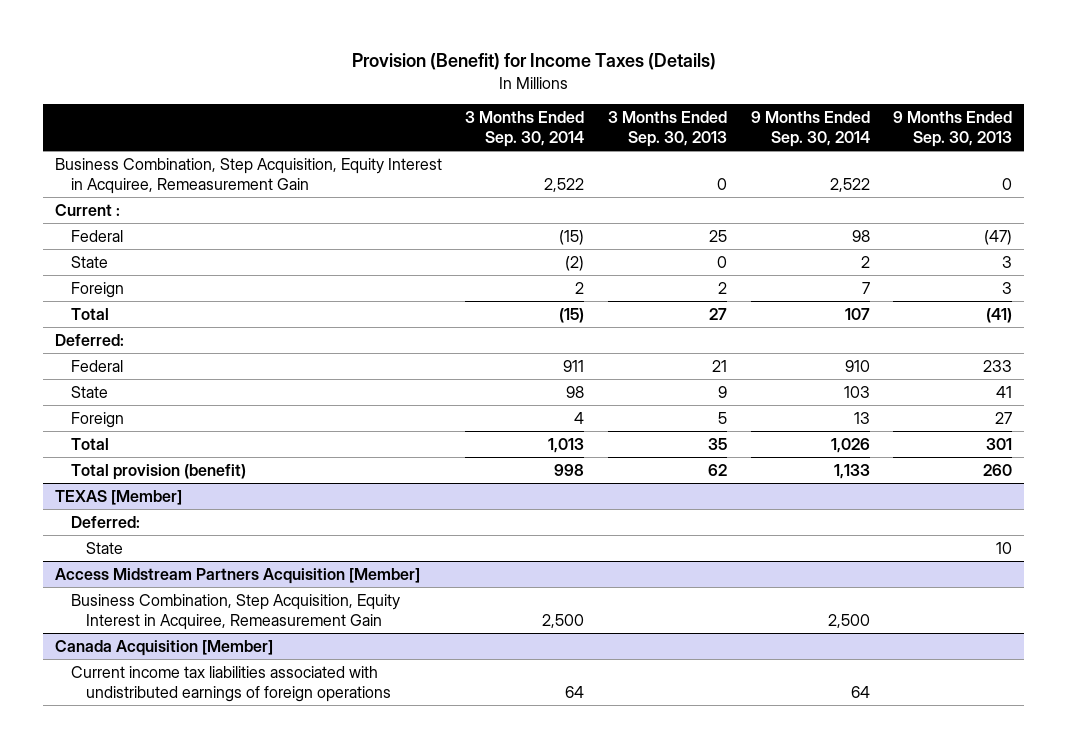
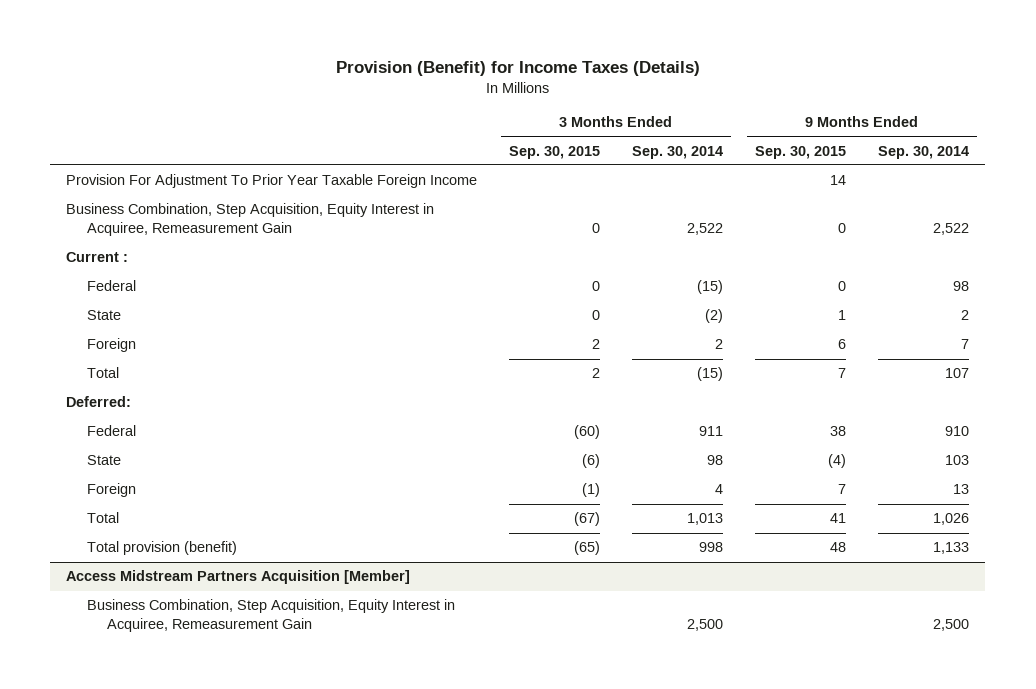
[608,111,728,148] 3 Months Ended Sep. 30, 2013 -> none
[893,111,1013,148] 9 Months Ended Sep. 30, 2013 -> none
none -> [509,145,601,159] Sep. 30, 2015
none -> [755,145,847,159] Sep. 30, 2015
none -> [66,174,478,189] Provision For Adjustment To Prior Year Taxable Foreign Income
[54,489,182,505] TEXAS [Member] -> none
[70,515,140,528] Deferred: -> none
[86,541,124,554] State -> none
[54,639,273,656] Canada Acquisition [Member] -> none
[70,665,392,702] Current income tax liabilities associated with undistributed earnings of foreign operations -> none

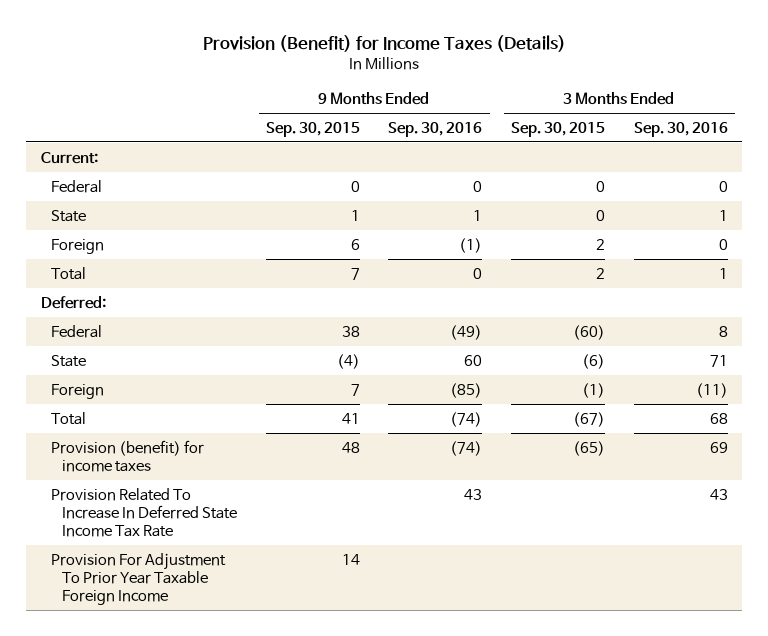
[632,145,724,159] Sep. 30, 2014 -> none
[878,145,970,159] Sep. 30, 2014 -> none
none -> [388,121,483,137] Sep. 30, 2016
none -> [633,121,728,137] Sep. 30, 2016
[66,203,435,237] Business Combination, Step Acquisition, Equity Interest in Acquiree, Remeasurement Gain -> none
[66,252,129,263] Current : -> [40,151,98,164] Current:
[66,570,411,585] Access Midstream Partners Acquisition [Member] -> none
[86,599,455,633] Business Combination, Step Acquisition, Equity Interest in Acquiree, Remeasurement Gain -> none
[86,541,237,556] Total provision (benefit) -> [51,439,205,472] Provision (benefit) for income taxes
none -> [51,487,238,538] Provision Related To Increase In Deferred State Income Tax Rate
[66,174,478,189] Provision For Adjustment To Prior Year Taxable Foreign Income -> [51,552,227,606] Provision For Adjustment To Prior Year Taxable Foreign Income

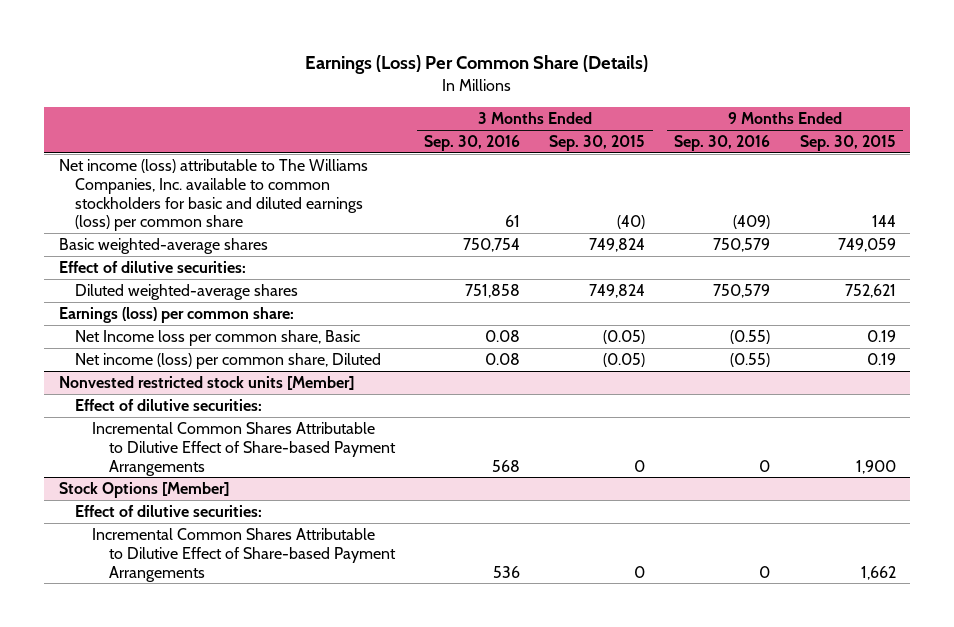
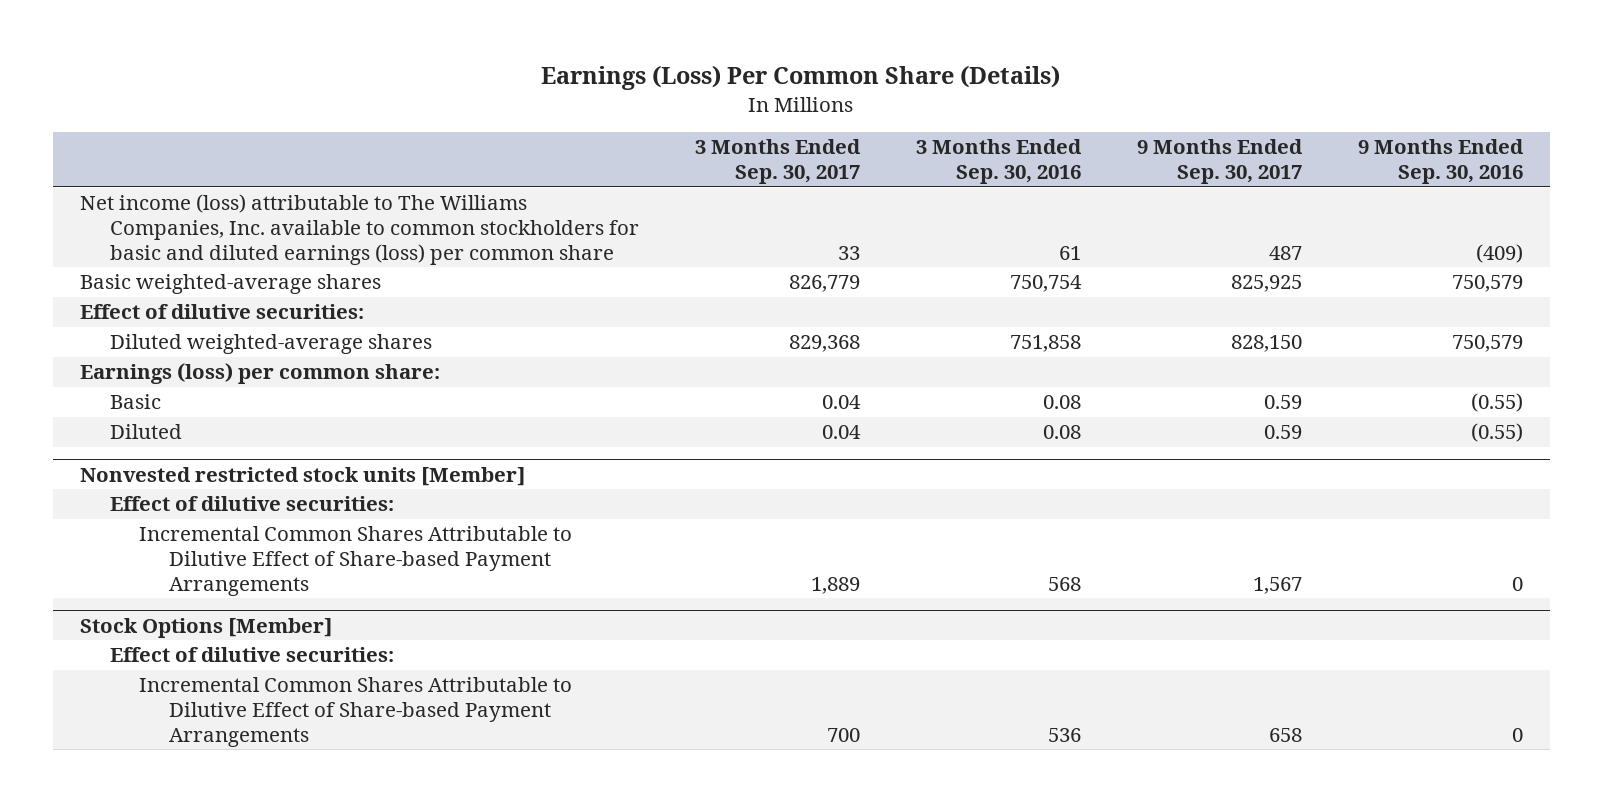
[549,135,646,152] Sep. 30, 2015 -> none
[799,135,896,152] Sep. 30, 2015 -> none
none -> [694,139,861,185] 3 Months Ended Sep. 30, 2017
none -> [1136,139,1303,185] 9 Months Ended Sep. 30, 2017
[75,330,361,347] Net Income loss per common share, Basic -> [109,394,161,410] Basic
[75,353,382,370] Net income (loss) per common share, Diluted -> [109,424,182,440] Diluted

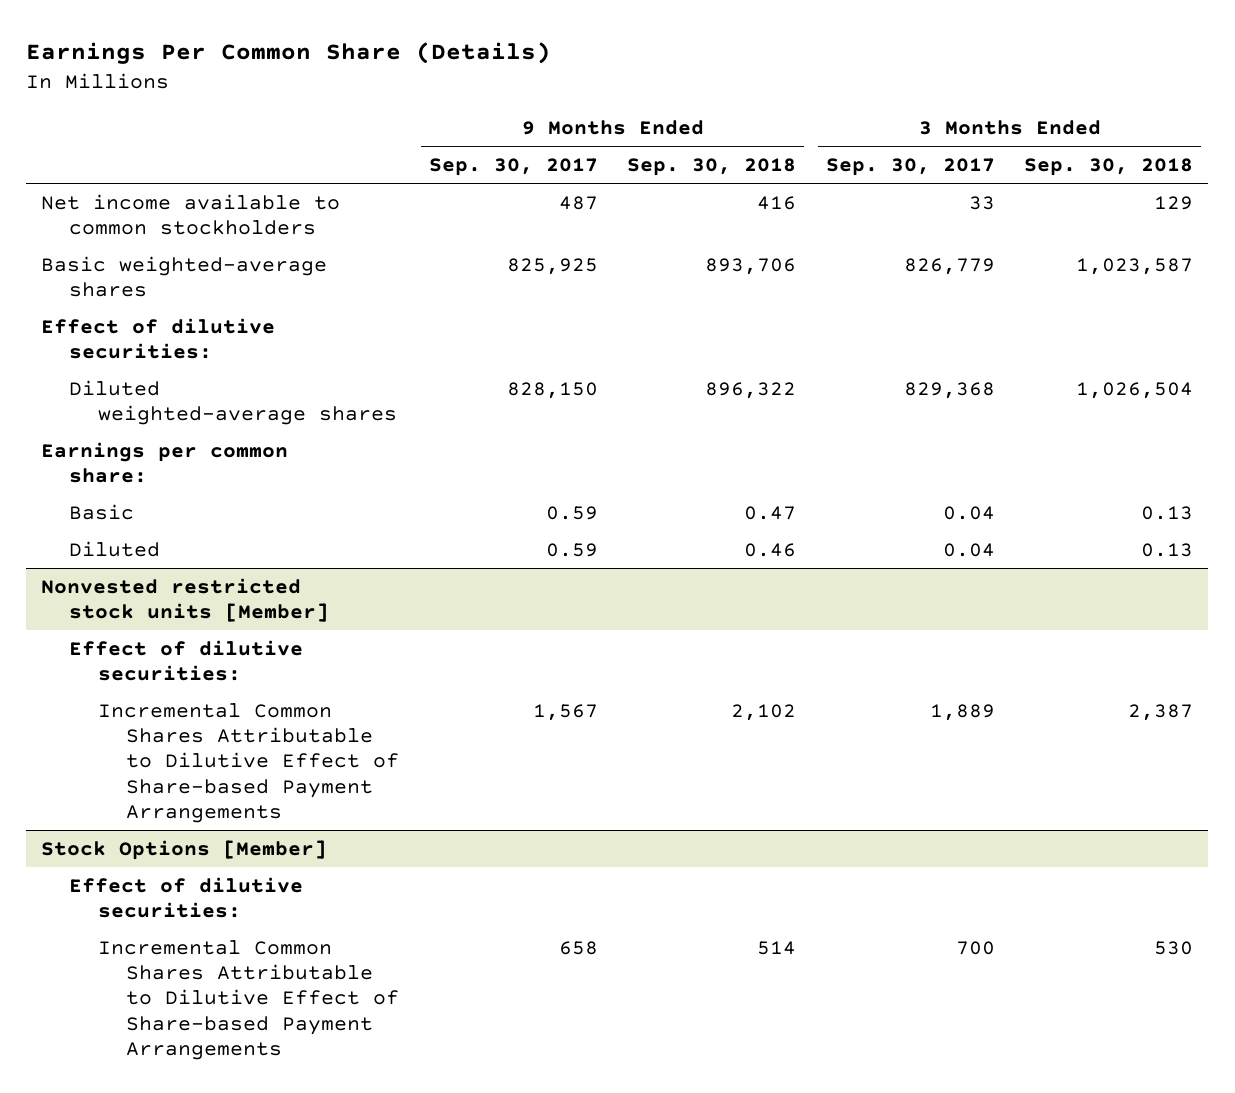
[541,65,1061,91] Earnings (Loss) Per Common Share (Details) -> [26,42,552,65] Earnings Per Common Share (Details)
[915,139,1082,185] 3 Months Ended Sep. 30, 2016 -> none
[1357,139,1524,185] 9 Months Ended Sep. 30, 2016 -> none
none -> [627,158,797,177] Sep. 30, 2018
none -> [1024,158,1194,177] Sep. 30, 2018
[80,194,639,265] Net income (loss) attributable to The Williams Companies, Inc. available to common stockholders for basic and diluted earnings (loss) per common share -> [41,193,341,236] Net income available to common stockholders
[80,363,441,385] Earnings (loss) per common share: -> [41,441,289,484] Earnings per common share:

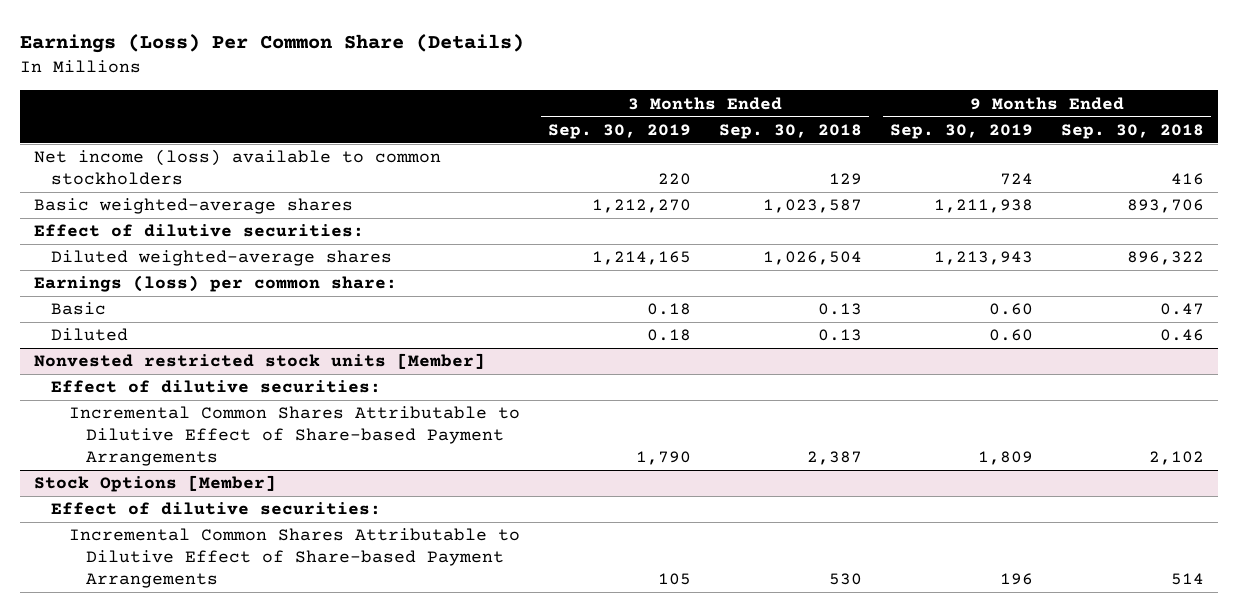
[26,42,552,65] Earnings Per Common Share (Details) -> [20,34,525,54] Earnings (Loss) Per Common Share (Details)
[428,158,598,177] Sep. 30, 2017 -> none
[825,158,995,177] Sep. 30, 2017 -> none
none -> [547,123,691,139] Sep. 30, 2019
none -> [889,123,1033,139] Sep. 30, 2019
[41,193,341,236] Net income available to common stockholders -> [34,149,442,186] Net income (loss) available to common stockholders
[41,441,289,484] Earnings per common share: -> [34,275,398,293] Earnings (loss) per common share:

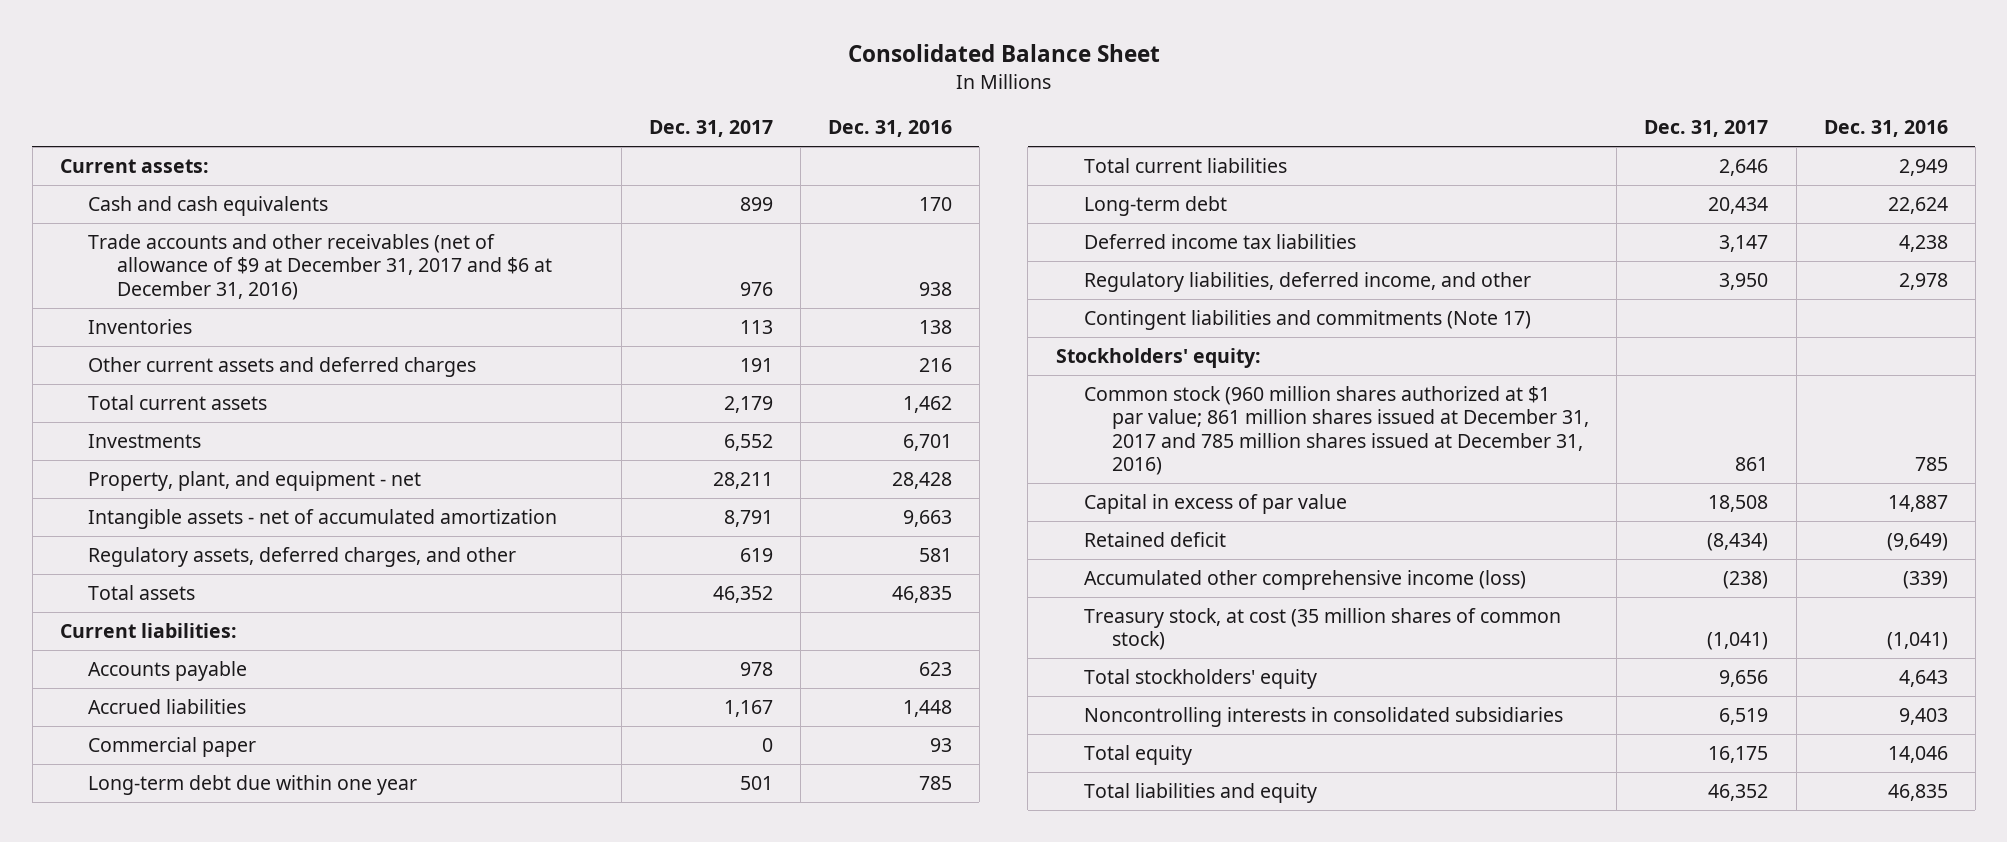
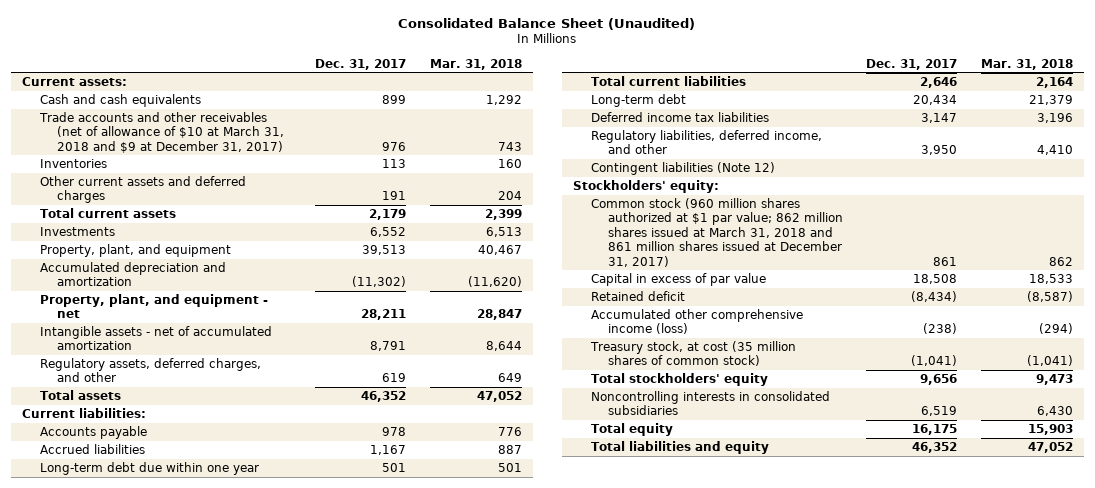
[847,44,1160,63] Consolidated Balance Sheet -> [398,18,696,31] Consolidated Balance Sheet (Unaudited)
[827,120,952,138] Dec. 31, 2016 -> none
none -> [429,58,522,70] Mar. 31, 2018
[88,234,552,300] Trade accounts and other receivables (net of allowance of $9 at December 31, 2017 and $6 at December 31, 2016) -> [38,111,285,153] Trade accounts and other receivables (net of allowance of $10 at March 31, 2018 and $9 at December 31, 2017)
none -> [39,243,231,257] Property, plant, and equipment
none -> [39,261,226,287] Accumulated depreciation and amortization
[88,737,257,758] Commercial paper -> none
[1083,310,1531,331] Contingent liabilities and commitments (Note 17) -> [590,161,775,175] Contingent liabilities (Note 12)
[1083,386,1590,476] Common stock (960 million shares authorized at $1 par value; 861 million shares issued at December 31, 2017 and 785 million shares issued at December 31, 2016) -> [590,197,843,267] Common stock (960 million shares authorized at $1 par value; 862 million shares issued at March 31, 2018 and 861 million shares issued at December 31, 2017)

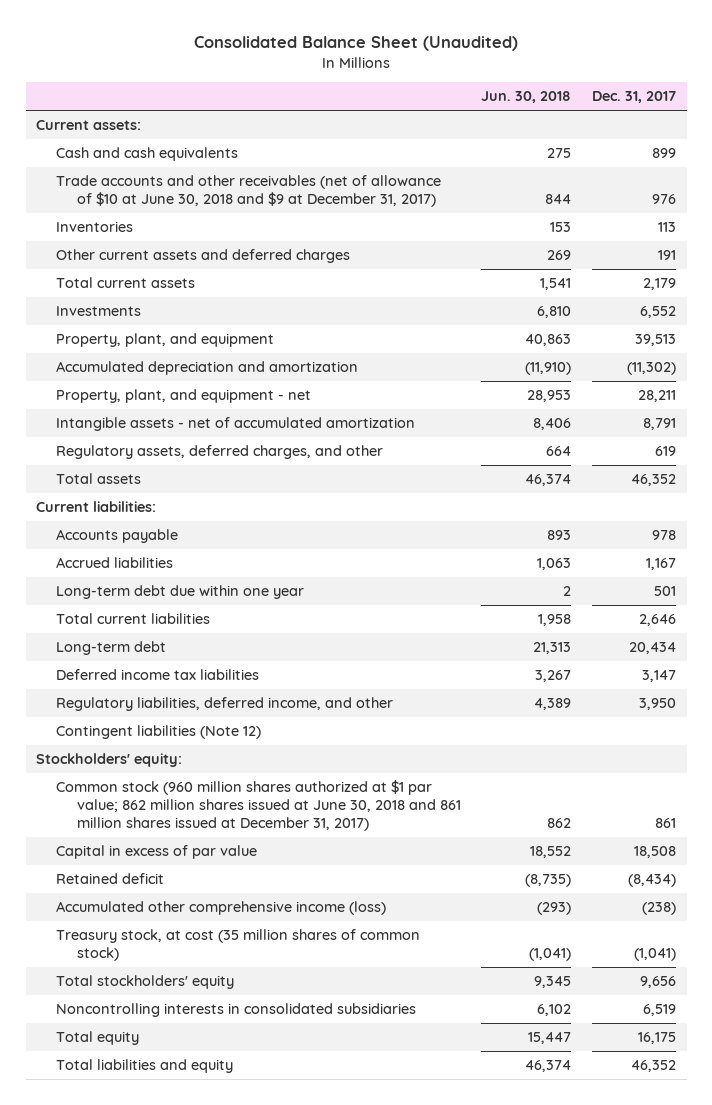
[429,58,522,70] Mar. 31, 2018 -> none
none -> [481,91,572,104] Jun. 30, 2018
[38,111,285,153] Trade accounts and other receivables (net of allowance of $10 at March 31, 2018 and $9 at December 31, 2017) -> [56,175,442,208] Trade accounts and other receivables (net of allowance of $10 at June 30, 2018 and $9 at December 31, 2017)
[590,197,843,267] Common stock (960 million shares authorized at $1 par value; 862 million shares issued at March 31, 2018 and 861 million shares issued at December 31, 2017) -> [56,780,461,832] Common stock (960 million shares authorized at $1 par value; 862 million shares issued at June 30, 2018 and 861 million shares issued at December 31, 2017)

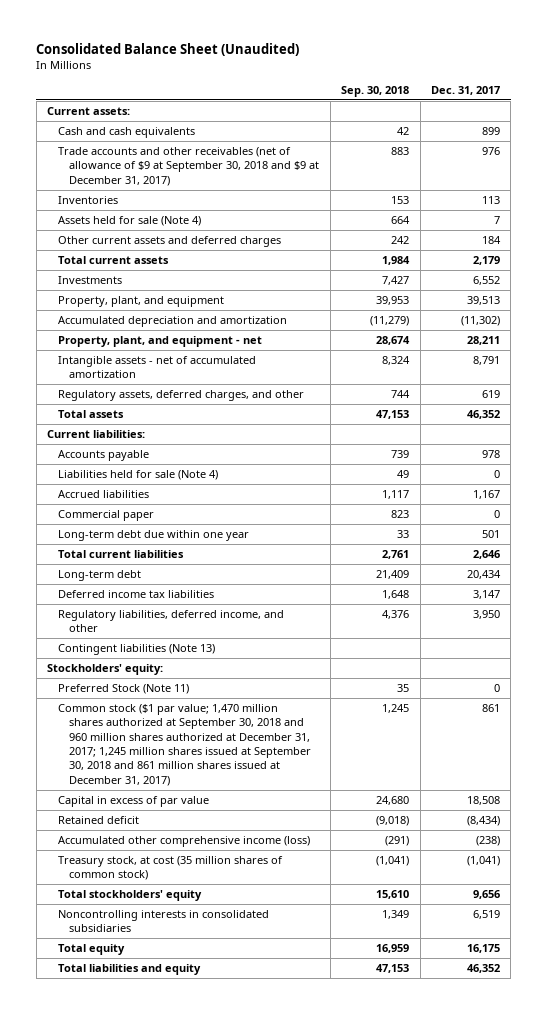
[481,91,572,104] Jun. 30, 2018 -> none
none -> [341,85,410,97] Sep. 30, 2018
[56,175,442,208] Trade accounts and other receivables (net of allowance of $10 at June 30, 2018 and $9 at December 31, 2017) -> [58,147,320,186] Trade accounts and other receivables (net of allowance of $9 at September 30, 2018 and $9 at December 31, 2017)
none -> [58,216,202,227] Assets held for sale (Note 4)
[658,250,677,261] 191 -> [481,236,501,245] 184
none -> [58,470,219,481] Liabilities held for sale (Note 4)
none -> [58,510,155,522] Commercial paper
[56,725,262,740] Contingent liabilities (Note 12) -> [58,644,216,656] Contingent liabilities (Note 13)
none -> [58,684,190,695] Preferred Stock (Note 11)
[56,780,461,832] Common stock (960 million shares authorized at $1 par value; 862 million shares issued at June 30, 2018 and 861 million shares issued at December 31, 2017) -> [58,704,312,786] Common stock ($1 par value; 1,470 million shares authorized at September 30, 2018 and 960 million shares authorized at December 31, 2017; 1,245 million shares issued at September 30, 2018 and 861 million shares issued at December 31, 2017)

